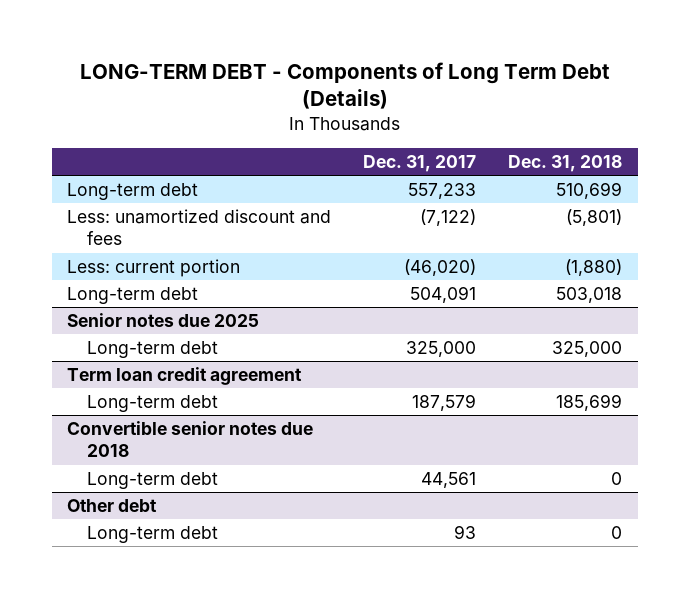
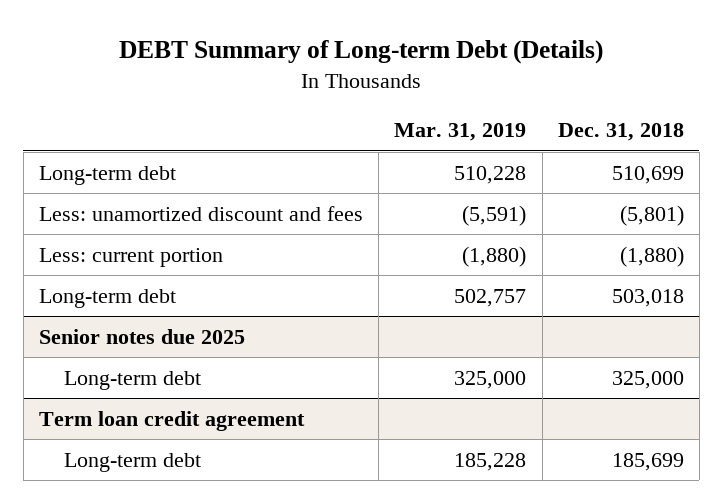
[79,62,610,110] LONG-TERM DEBT - Components of Long Term Debt (Details) -> [119,39,604,64] DEBT Summary of Long-term Debt (Details)
[363,155,477,173] Dec. 31, 2017 -> none
none -> [394,123,527,142] Mar. 31, 2019
[67,421,314,458] Convertible senior notes due 2018 -> none
[86,472,218,490] Long-term debt -> none
[67,499,158,513] Other debt -> none
[86,526,218,544] Long-term debt -> none

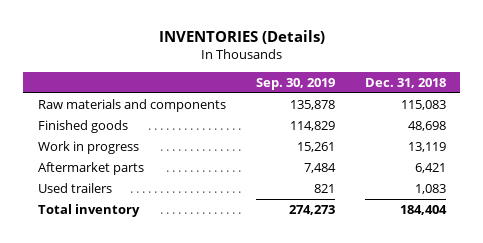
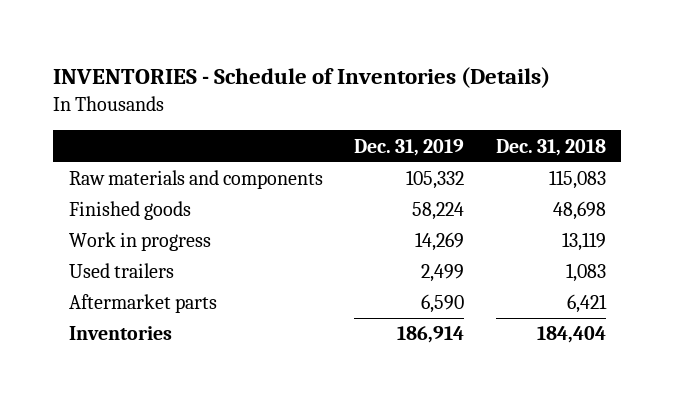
[158,30,325,45] INVENTORIES (Details) -> [53,66,551,88] INVENTORIES - Schedule of Inventories (Details)
[255,77,335,90] Sep. 30, 2019 -> none
none -> [354,138,465,156] Dec. 31, 2019
[37,161,144,175] Aftermarket parts -> [69,294,218,314] Aftermarket parts
[37,203,140,217] Total inventory -> [69,326,173,341] Inventories

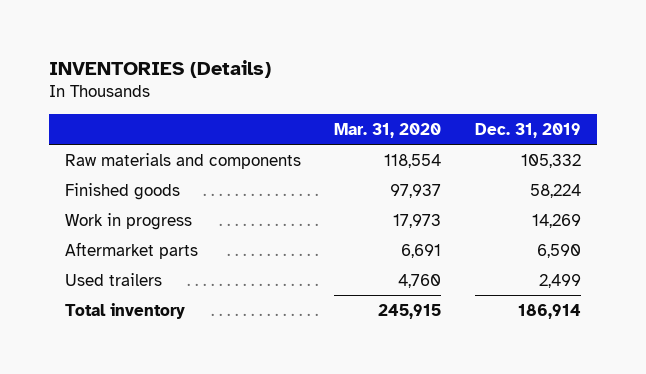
[53,66,551,88] INVENTORIES - Schedule of Inventories (Details) -> [48,59,271,78] INVENTORIES (Details)
[495,138,606,156] Dec. 31, 2018 -> none
none -> [334,122,442,138] Mar. 31, 2020
[69,263,175,279] Used trailers -> [65,272,163,286] Used trailers
[69,326,173,341] Inventories -> [65,302,186,319] Total inventory

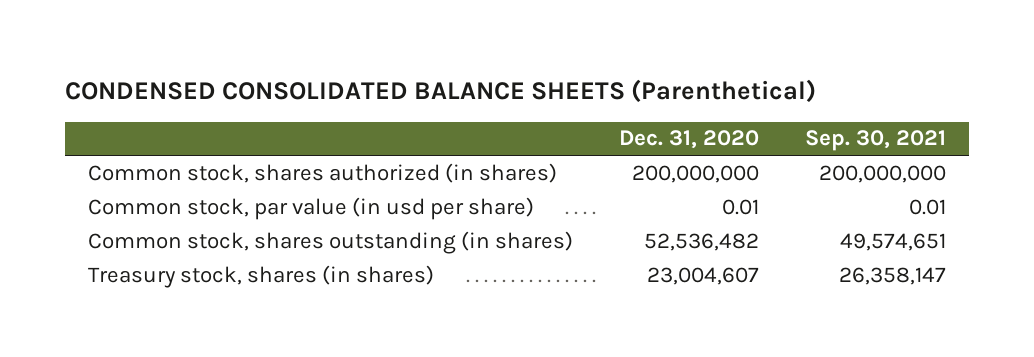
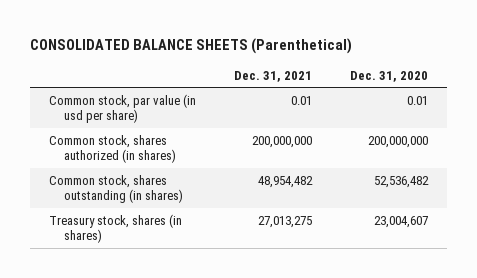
[64,79,816,104] CONDENSED CONSOLIDATED BALANCE SHEETS (Parenthetical) -> [29,37,352,54] CONSOLIDATED BALANCE SHEETS (Parenthetical)
[805,130,947,152] Sep. 30, 2021 -> none
none -> [233,70,312,82] Dec. 31, 2021
[87,162,557,183] Common stock, shares authorized (in shares) -> [48,134,176,164] Common stock, shares authorized (in shares)

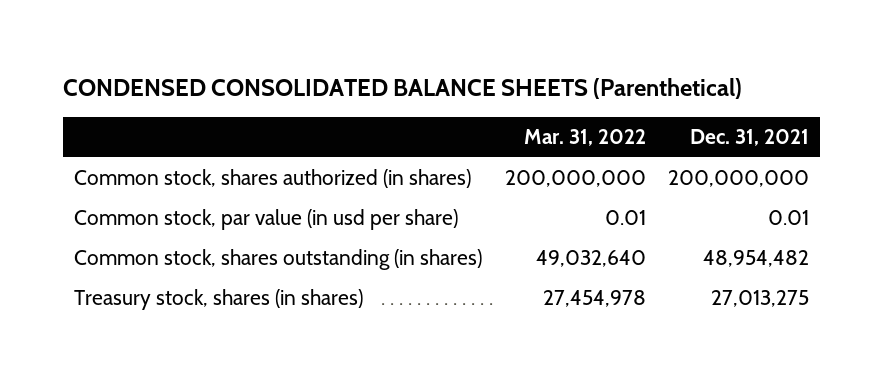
[29,37,352,54] CONSOLIDATED BALANCE SHEETS (Parenthetical) -> [63,77,743,99] CONDENSED CONSOLIDATED BALANCE SHEETS (Parenthetical)
[349,70,428,82] Dec. 31, 2020 -> none
none -> [523,129,646,147] Mar. 31, 2022
[48,93,196,124] Common stock, par value (in usd per share) -> [74,209,459,231] Common stock, par value (in usd per share)

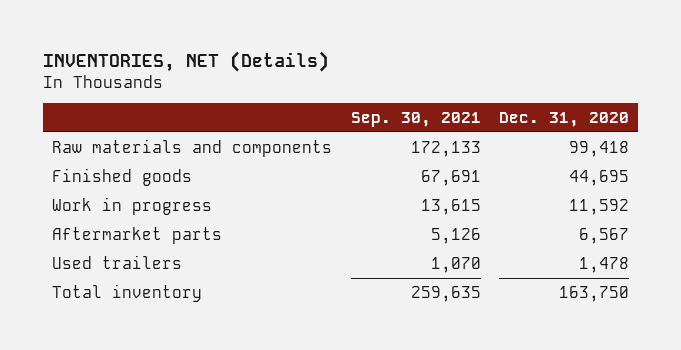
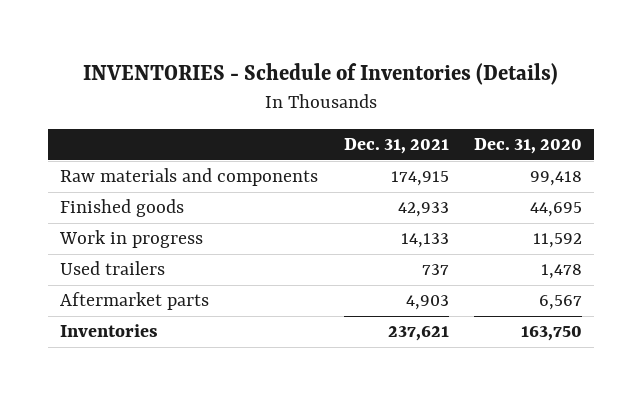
[43,50,330,72] INVENTORIES, NET (Details) -> [83,63,559,86] INVENTORIES - Schedule of Inventories (Details)
[350,111,481,127] Sep. 30, 2021 -> none
none -> [343,138,449,155] Dec. 31, 2021
[52,226,223,244] Aftermarket parts -> [60,292,210,311] Aftermarket parts
[52,283,203,302] Total inventory -> [60,324,159,338] Inventories

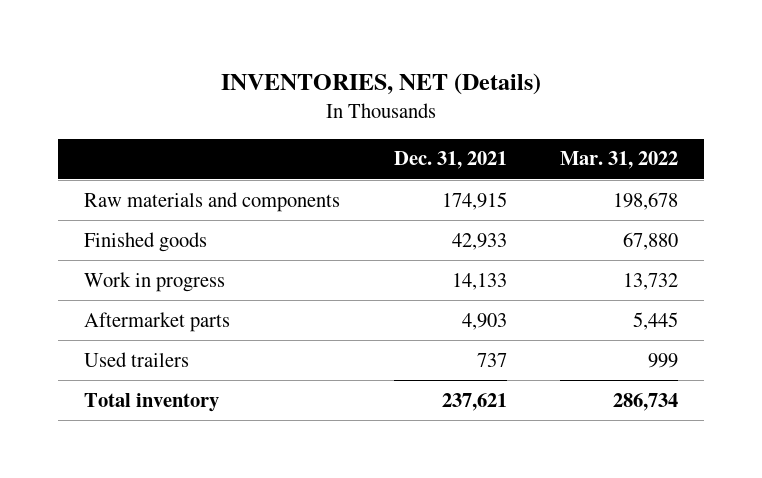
[83,63,559,86] INVENTORIES - Schedule of Inventories (Details) -> [221,72,542,95] INVENTORIES, NET (Details)
[473,138,582,155] Dec. 31, 2020 -> none
none -> [559,151,678,170] Mar. 31, 2022
[60,261,166,276] Used trailers -> [84,351,190,367] Used trailers
[60,324,159,338] Inventories -> [84,392,220,412] Total inventory

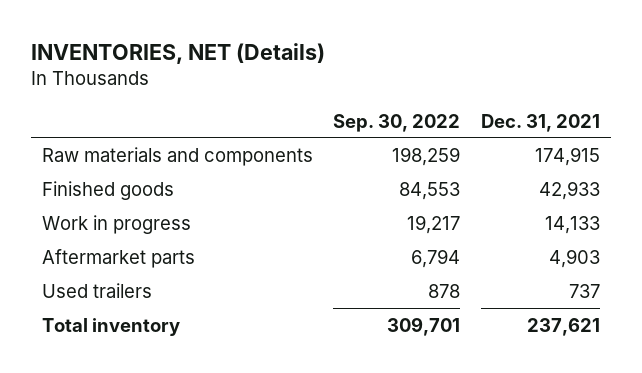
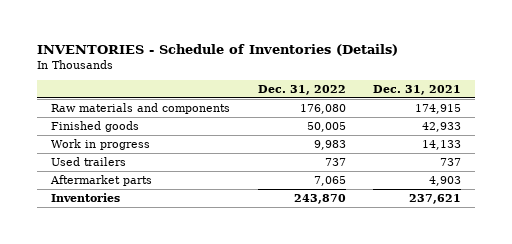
[31,43,326,65] INVENTORIES, NET (Details) -> [36,44,398,57] INVENTORIES - Schedule of Inventories (Details)
[333,113,461,132] Sep. 30, 2022 -> none
none -> [257,84,346,95] Dec. 31, 2022
[41,248,195,268] Aftermarket parts -> [49,174,152,186] Aftermarket parts
[41,317,180,336] Total inventory -> [50,192,120,202] Inventories

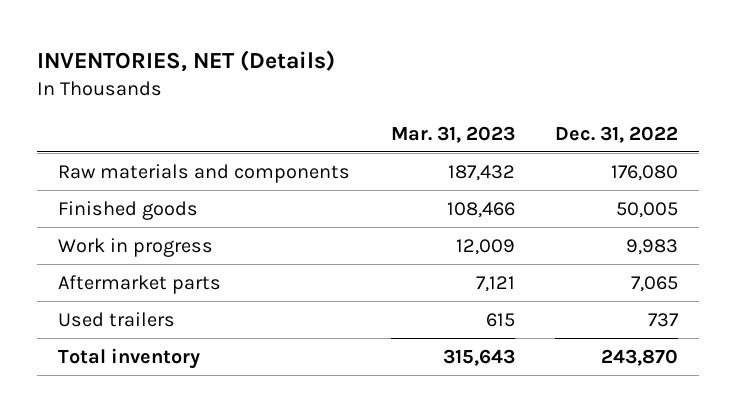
[36,44,398,57] INVENTORIES - Schedule of Inventories (Details) -> [37,50,336,73] INVENTORIES, NET (Details)
[373,84,462,95] Dec. 31, 2021 -> none
none -> [390,125,515,143] Mar. 31, 2023
[50,156,126,166] Used trailers -> [57,311,175,327] Used trailers
[50,192,120,202] Inventories -> [57,347,200,369] Total inventory

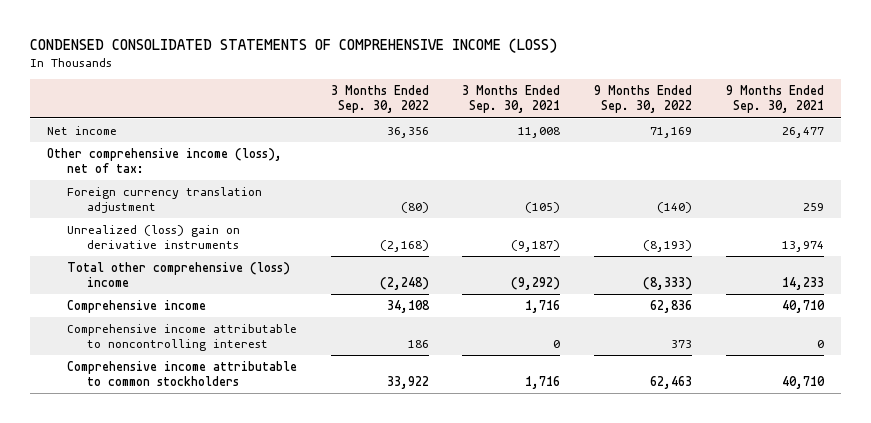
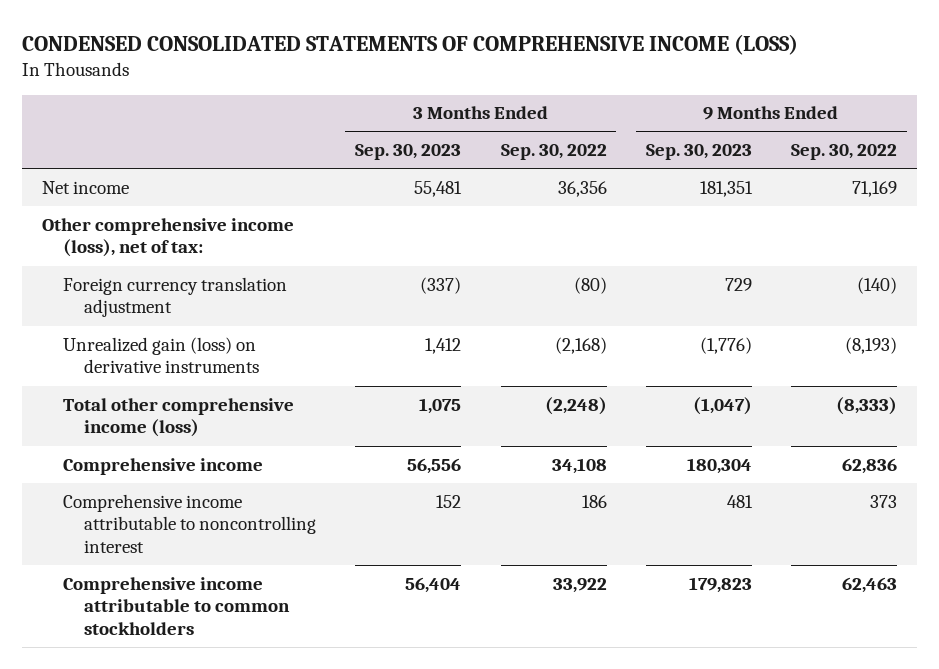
[462,85,561,114] 3 Months Ended Sep. 30, 2021 -> none
[725,85,824,114] 9 Months Ended Sep. 30, 2021 -> none
none -> [355,143,462,160] Sep. 30, 2023
none -> [645,143,752,160] Sep. 30, 2023
[66,224,240,249] Unrealized (loss) gain on derivative instruments -> [63,336,260,374] Unrealized gain (loss) on derivative instruments
[66,261,290,287] Total other comprehensive (loss) income -> [63,397,295,438] Total other comprehensive income (loss)

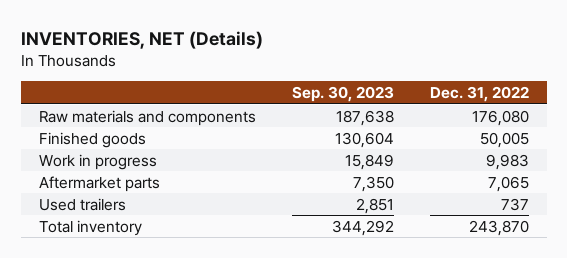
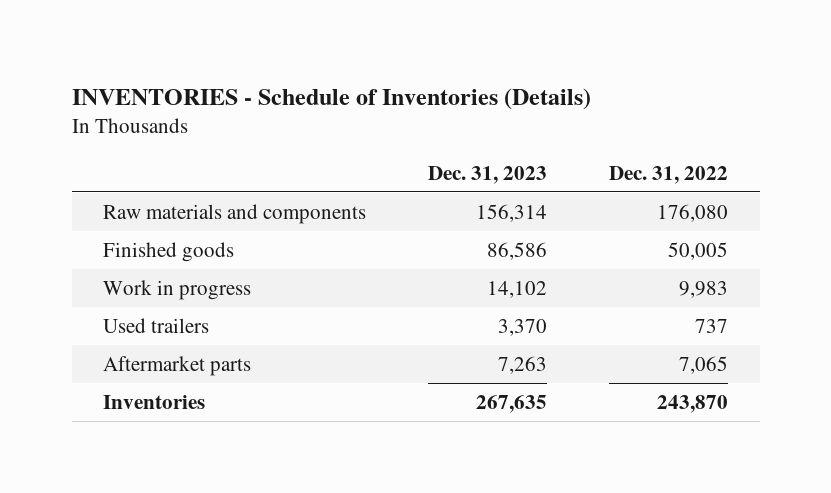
[20,30,263,49] INVENTORIES, NET (Details) -> [71,87,591,110] INVENTORIES - Schedule of Inventories (Details)
[291,85,394,102] Sep. 30, 2023 -> none
none -> [428,165,548,184] Dec. 31, 2023
[38,175,160,192] Aftermarket parts -> [102,355,251,376] Aftermarket parts
[38,219,142,236] Total inventory -> [102,394,205,409] Inventories

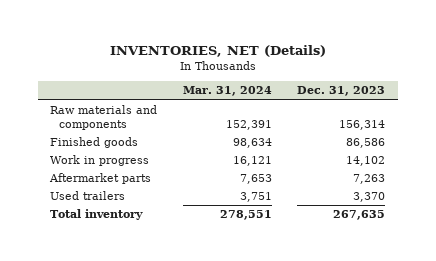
[71,87,591,110] INVENTORIES - Schedule of Inventories (Details) -> [109,45,326,58] INVENTORIES, NET (Details)
[609,165,729,184] Dec. 31, 2022 -> none
none -> [182,86,272,97] Mar. 31, 2024
[102,317,209,333] Used trailers -> [50,191,126,201] Used trailers
[102,394,205,409] Inventories -> [50,209,144,221] Total inventory

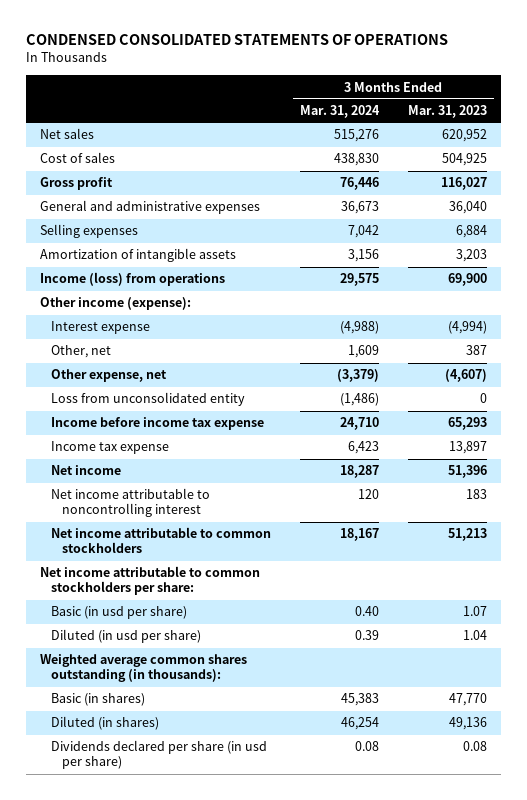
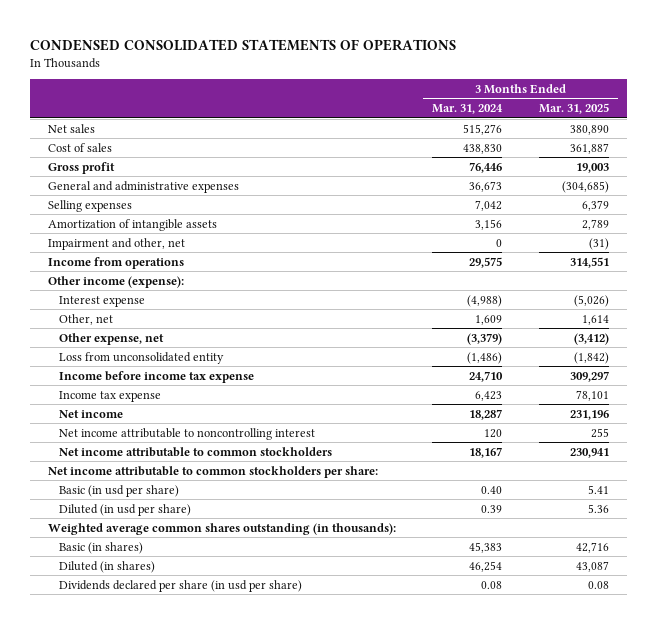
[407,105,487,119] Mar. 31, 2023 -> none
none -> [538,103,609,115] Mar. 31, 2025
none -> [48,237,186,250] Impairment and other, net
[40,272,226,287] Income (loss) from operations -> [48,256,185,269] Income from operations

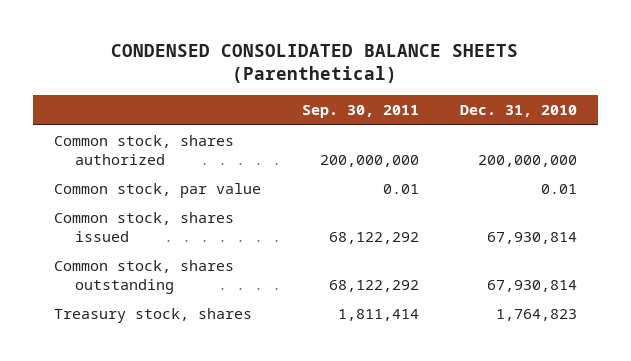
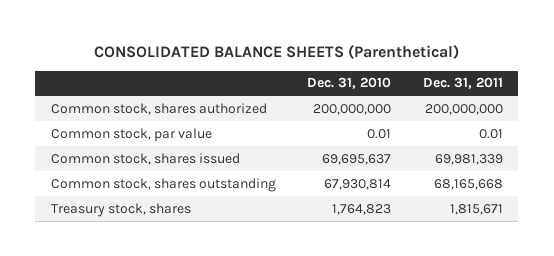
[111,43,519,84] CONDENSED CONSOLIDATED BALANCE SHEETS (Parenthetical) -> [93,43,459,59] CONSOLIDATED BALANCE SHEETS (Parenthetical)
[301,105,419,119] Sep. 30, 2011 -> none
none -> [422,77,503,90] Dec. 31, 2011
[487,232,578,245] 67,930,814 -> [322,153,392,165] 69,695,637

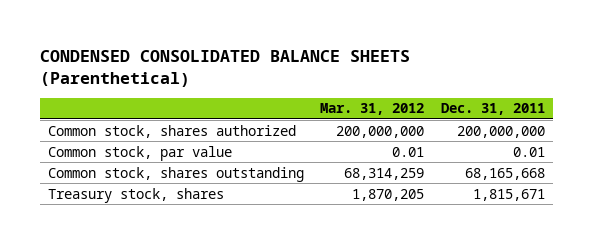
[93,43,459,59] CONSOLIDATED BALANCE SHEETS (Parenthetical) -> [39,49,410,87] CONDENSED CONSOLIDATED BALANCE SHEETS (Parenthetical)
[307,77,392,90] Dec. 31, 2010 -> none
none -> [320,103,425,116] Mar. 31, 2012
[50,152,240,165] Common stock, shares issued -> none

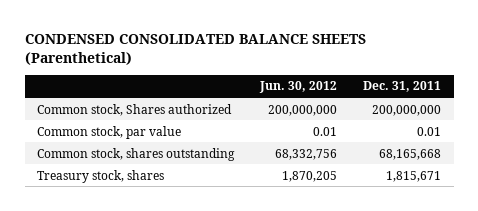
[320,103,425,116] Mar. 31, 2012 -> none
none -> [259,81,338,94] Jun. 30, 2012
[47,124,296,138] Common stock, shares authorized -> [37,103,233,116] Common stock, Shares authorized

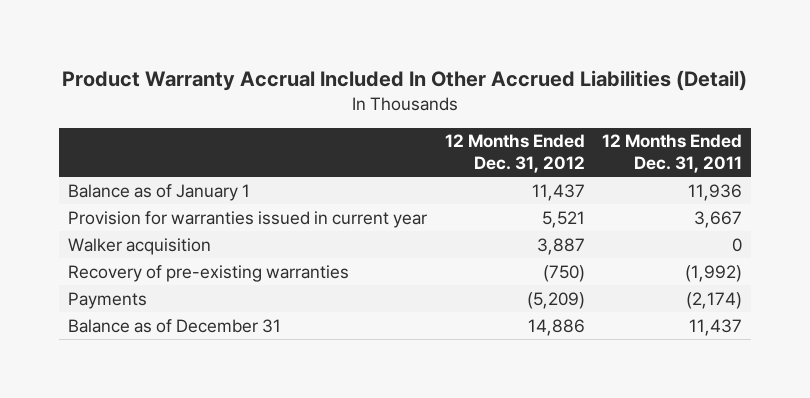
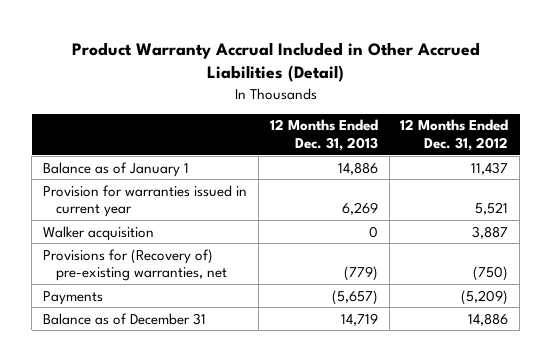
[62,70,748,92] Product Warranty Accrual Included In Other Accrued Liabilities (Detail) -> [71,41,480,83] Product Warranty Accrual Included in Other Accrued Liabilities (Detail)
[602,134,743,174] 12 Months Ended Dec. 31, 2011 -> none
none -> [269,119,378,151] 12 Months Ended Dec. 31, 2013
[67,264,349,282] Recovery of pre-existing warranties -> [42,248,227,282] Provisions for (Recovery of) pre-existing warranties, net

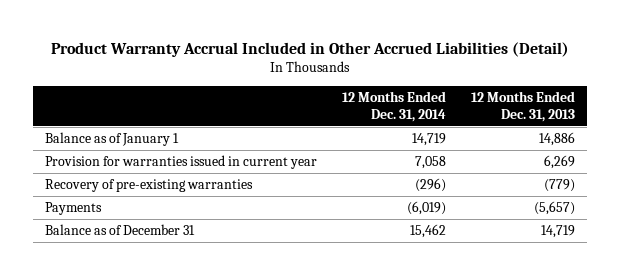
[400,119,509,151] 12 Months Ended Dec. 31, 2012 -> none
none -> [342,91,447,122] 12 Months Ended Dec. 31, 2014
[42,225,154,241] Walker acquisition -> none
[42,248,227,282] Provisions for (Recovery of) pre-existing warranties, net -> [45,179,254,193] Recovery of pre-existing warranties

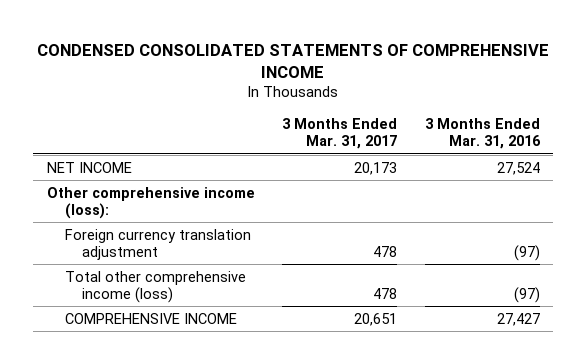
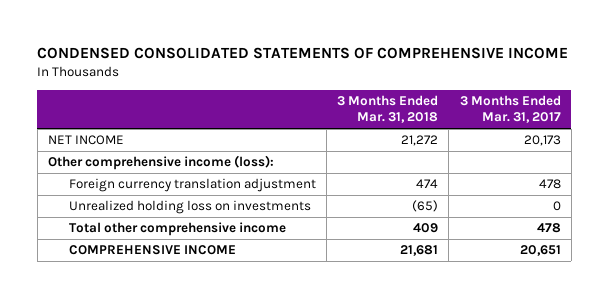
[424,118,541,150] 3 Months Ended Mar. 31, 2016 -> none
none -> [337,95,439,124] 3 Months Ended Mar. 31, 2018
none -> [68,200,311,215] Unrealized holding loss on investments
[64,270,246,303] Total other comprehensive income (loss) -> [68,222,286,237] Total other comprehensive income

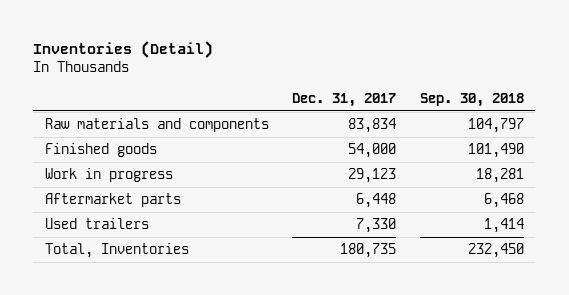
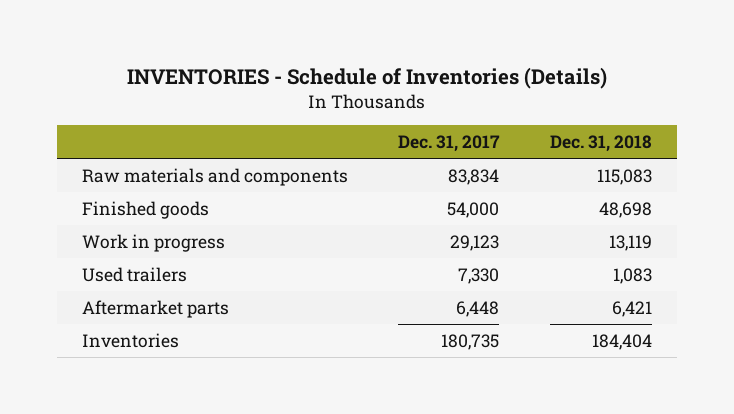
[33,41,214,59] Inventories (Detail) -> [126,66,607,89] INVENTORIES - Schedule of Inventories (Details)
[419,92,524,107] Sep. 30, 2018 -> none
none -> [549,135,652,153] Dec. 31, 2018
[45,193,182,208] Aftermarket parts -> [81,299,229,318] Aftermarket parts
[45,243,190,259] Total, Inventories -> [81,332,179,348] Inventories

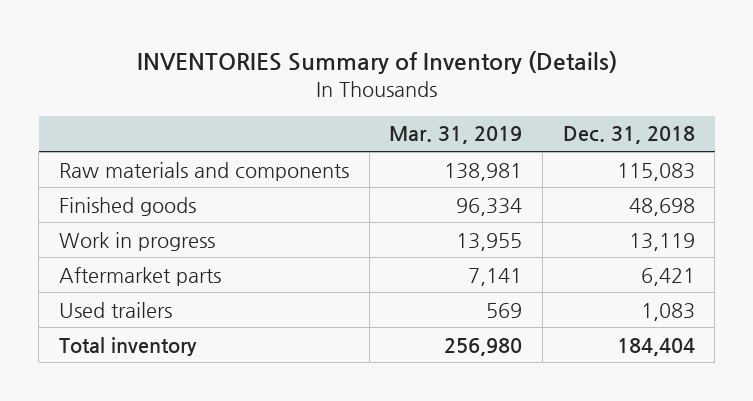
[126,66,607,89] INVENTORIES - Schedule of Inventories (Details) -> [136,51,617,75] INVENTORIES Summary of Inventory (Details)
[398,135,501,153] Dec. 31, 2017 -> none
none -> [389,126,523,145] Mar. 31, 2019
[81,266,187,282] Used trailers -> [58,301,172,318] Used trailers
[81,332,179,348] Inventories -> [58,336,197,356] Total inventory

